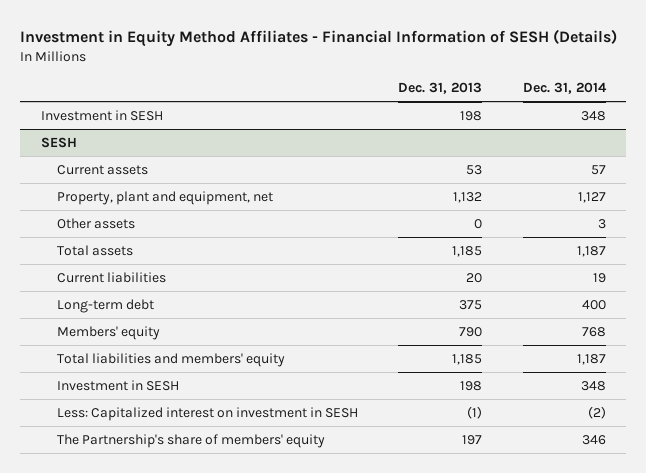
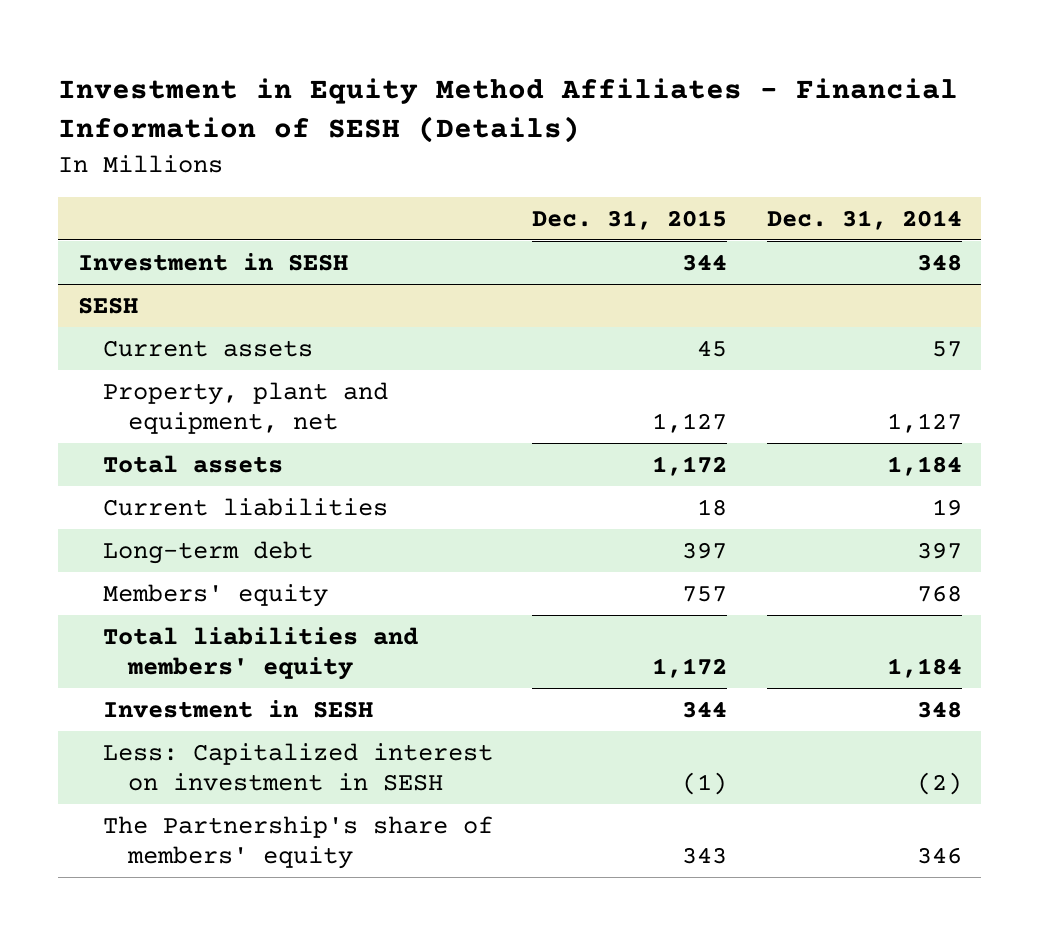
[398,82,483,95] Dec. 31, 2013 -> none
none -> [532,209,728,230] Dec. 31, 2015
[56,217,135,229] Other assets -> none
[576,245,606,257] 1,187 -> [886,455,962,476] 1,184
[581,299,606,310] 400 -> [916,541,962,559] 397
[576,353,606,365] 1,187 -> [886,658,962,679] 1,184

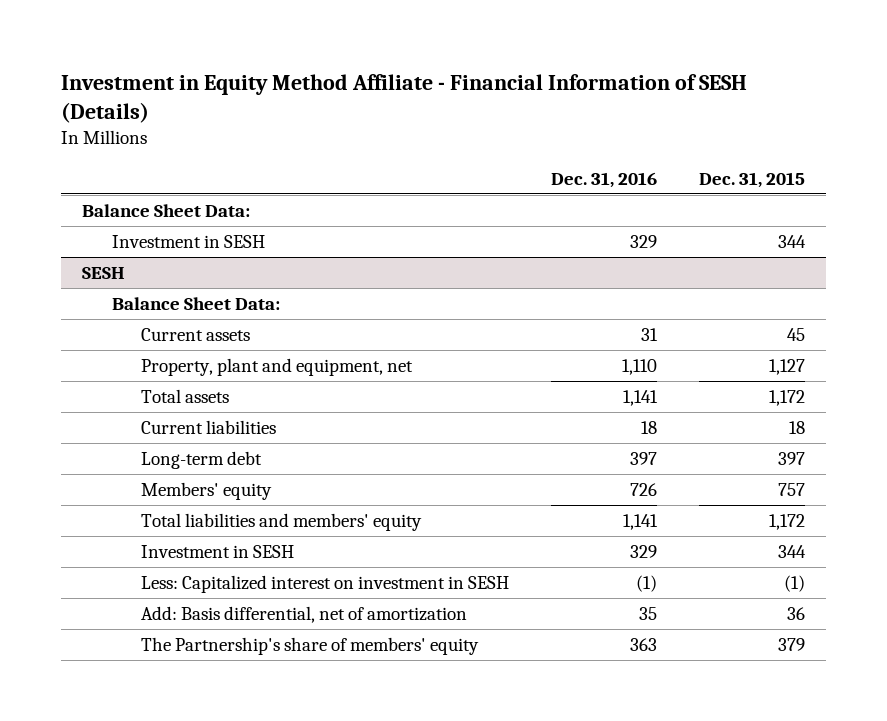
[58,77,959,144] Investment in Equity Method Affiliates - Financial Information of SESH (Details) -> [60,73,747,124] Investment in Equity Method Affiliate - Financial Information of SESH (Details)
[766,209,962,230] Dec. 31, 2014 -> none
none -> [551,171,658,188] Dec. 31, 2016
none -> [81,203,250,217] Balance Sheet Data:
none -> [111,296,280,310] Balance Sheet Data:
none -> [141,605,468,623] Add: Basis differential, net of amortization
[682,847,728,865] 343 -> [778,637,806,651] 379

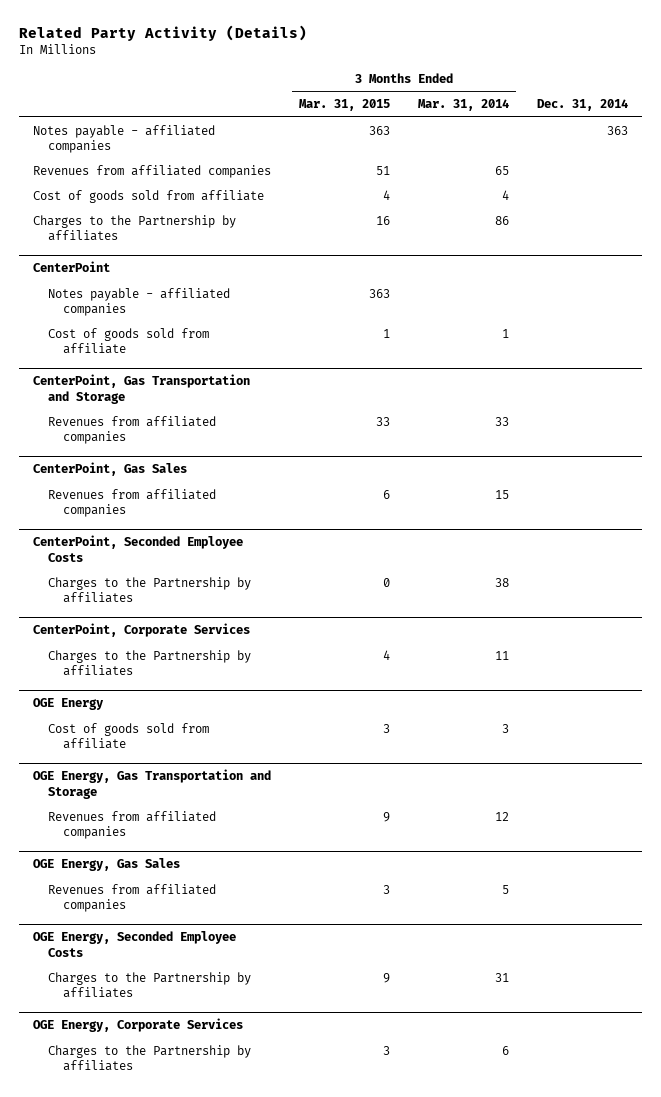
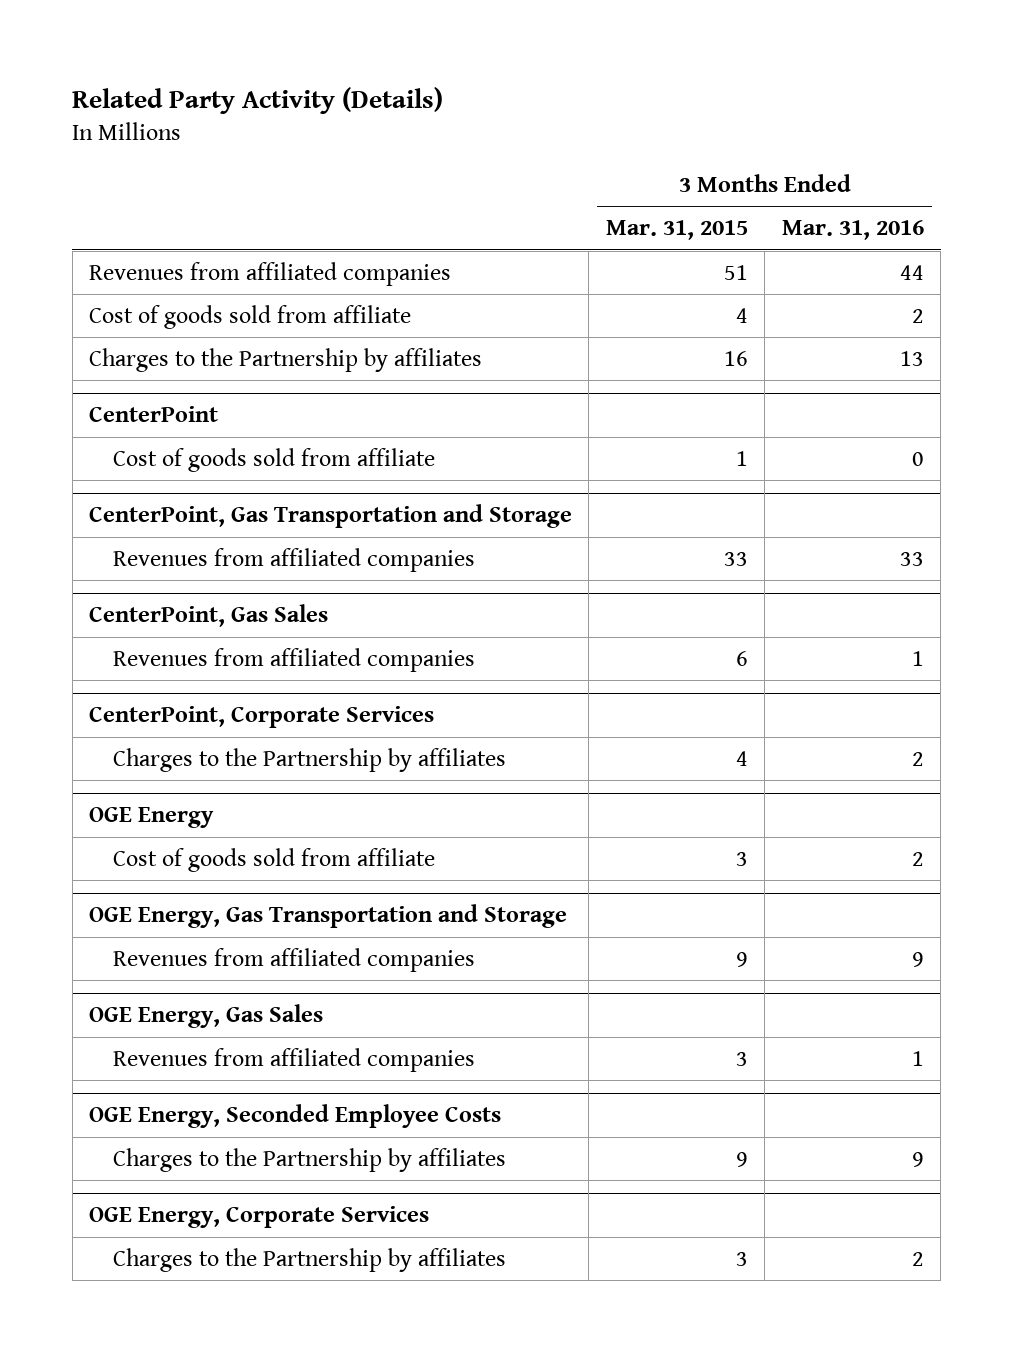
[417,99,509,112] Mar. 31, 2014 -> none
[536,99,628,112] Dec. 31, 2014 -> none
none -> [781,220,924,241] Mar. 31, 2016
[32,124,215,153] Notes payable - affiliated companies -> none
[47,287,230,316] Notes payable - affiliated companies -> none
[32,535,243,562] CenterPoint, Seconded Employee Costs -> none
[47,576,251,603] Charges to the Partnership by affiliates -> none

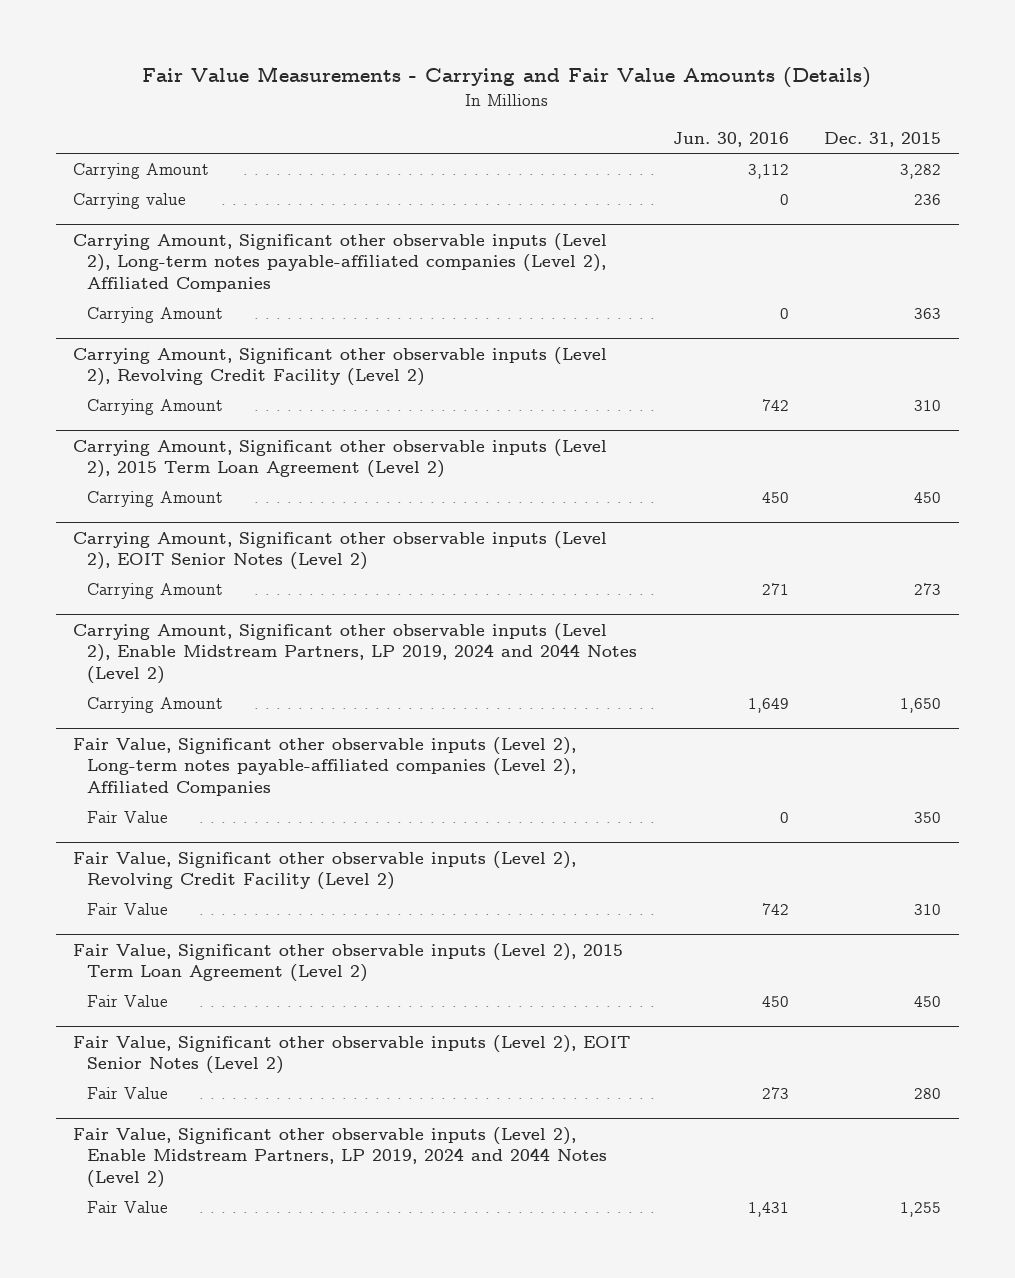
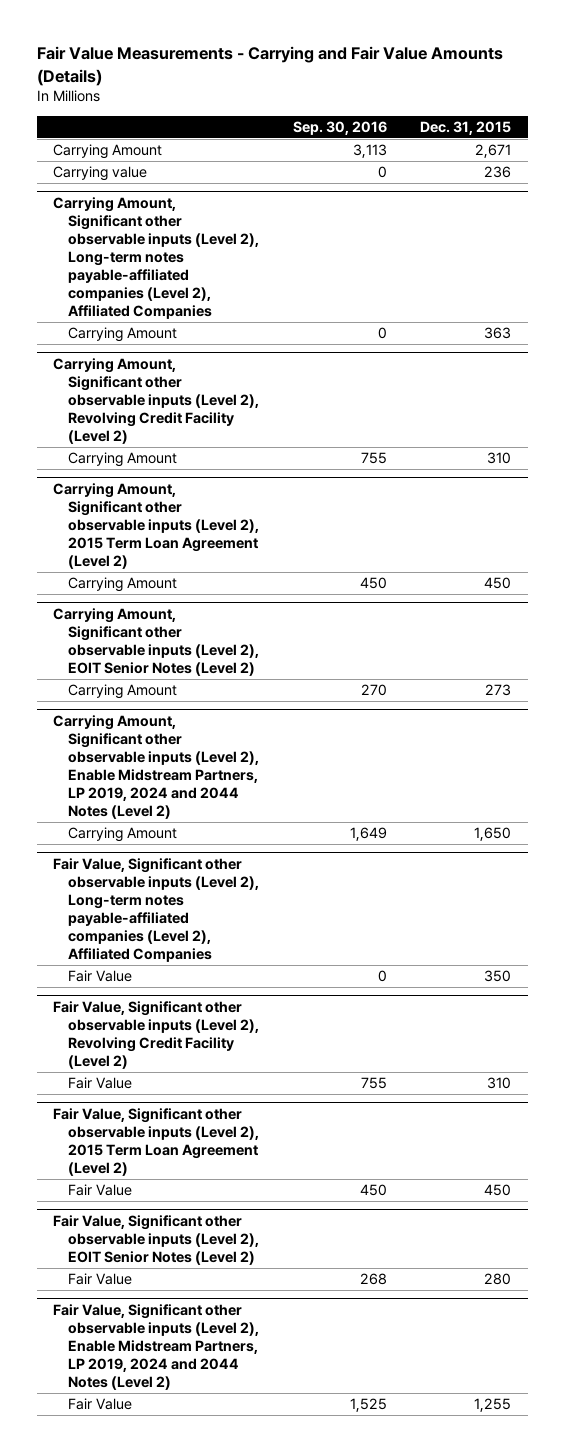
[672,132,789,148] Jun. 30, 2016 -> none
none -> [292,121,387,136] Sep. 30, 2016
[900,164,942,180] 3,282 -> [475,144,512,159] 2,671

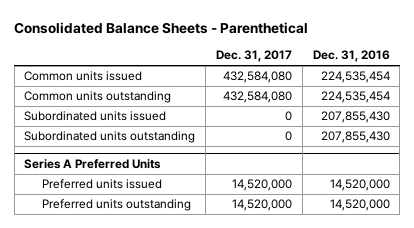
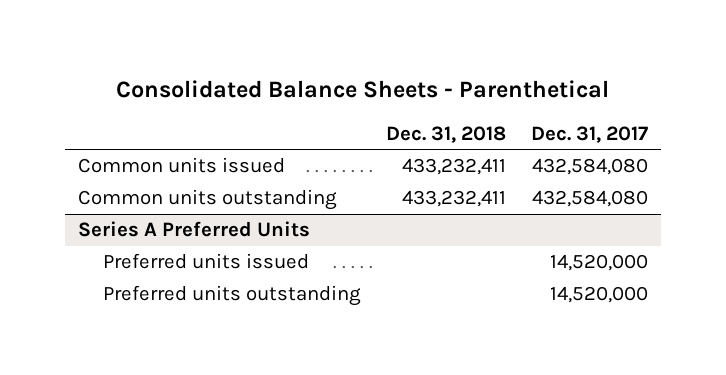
[312,50,390,63] Dec. 31, 2016 -> none
none -> [385,125,506,143] Dec. 31, 2018
[24,111,167,122] Subordinated units issued -> none
[24,131,196,144] Subordinated units outstanding -> none

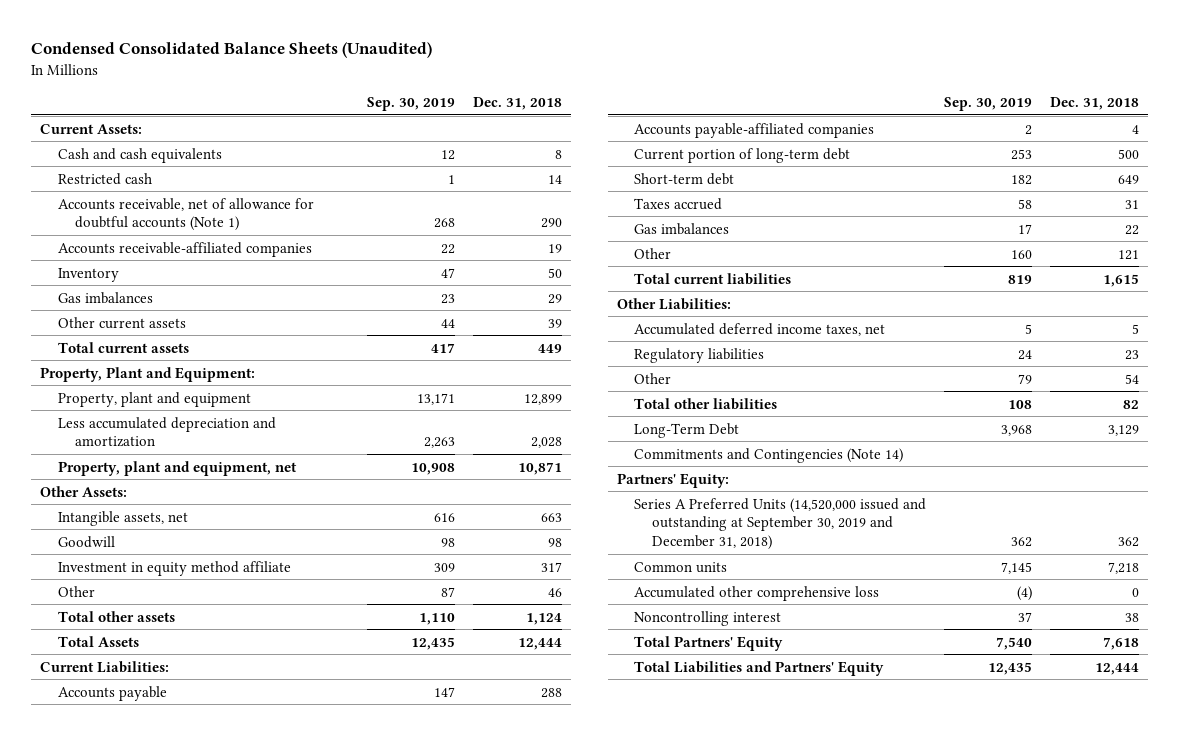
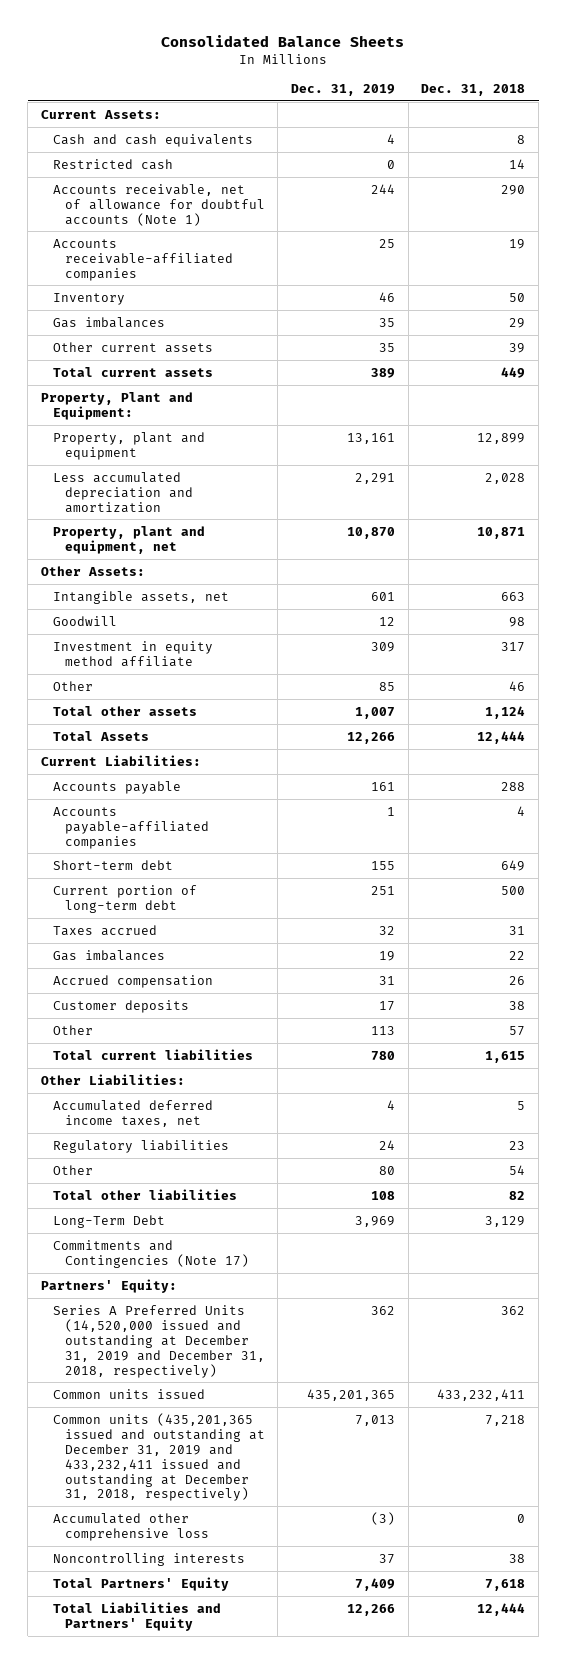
[31,42,433,59] Condensed Consolidated Balance Sheets (Unaudited) -> [161,34,405,47] Consolidated Balance Sheets
[367,97,456,112] Sep. 30, 2019 -> none
none -> [290,83,395,96] Dec. 31, 2019
[634,147,851,163] Current portion of long-term debt -> [52,884,197,913] Current portion of long-term debt
none -> [52,974,213,988] Accrued compensation
none -> [52,999,189,1013] Customer deposits
[1117,249,1139,260] 121 -> [509,1025,526,1036] 57
[634,447,904,463] Commitments and Contingencies (Note 14) -> [52,1239,249,1268] Commitments and Contingencies (Note 17)
[634,497,927,551] Series A Preferred Units (14,520,000 issued and outstanding at September 30, 2019 and December 31, 2018) -> [52,1304,265,1378] Series A Preferred Units (14,520,000 issued and outstanding at December 31, 2019 and December 31, 2018, respectively)
none -> [52,1388,205,1399] Common units issued
[634,561,728,573] Common units -> [52,1412,265,1502] Common units (435,201,365 issued and outstanding at December 31, 2019 and 433,232,411 issued and outstanding at December 31, 2018, respectively)
[634,610,782,626] Noncontrolling interest -> [52,1552,245,1566] Noncontrolling interests

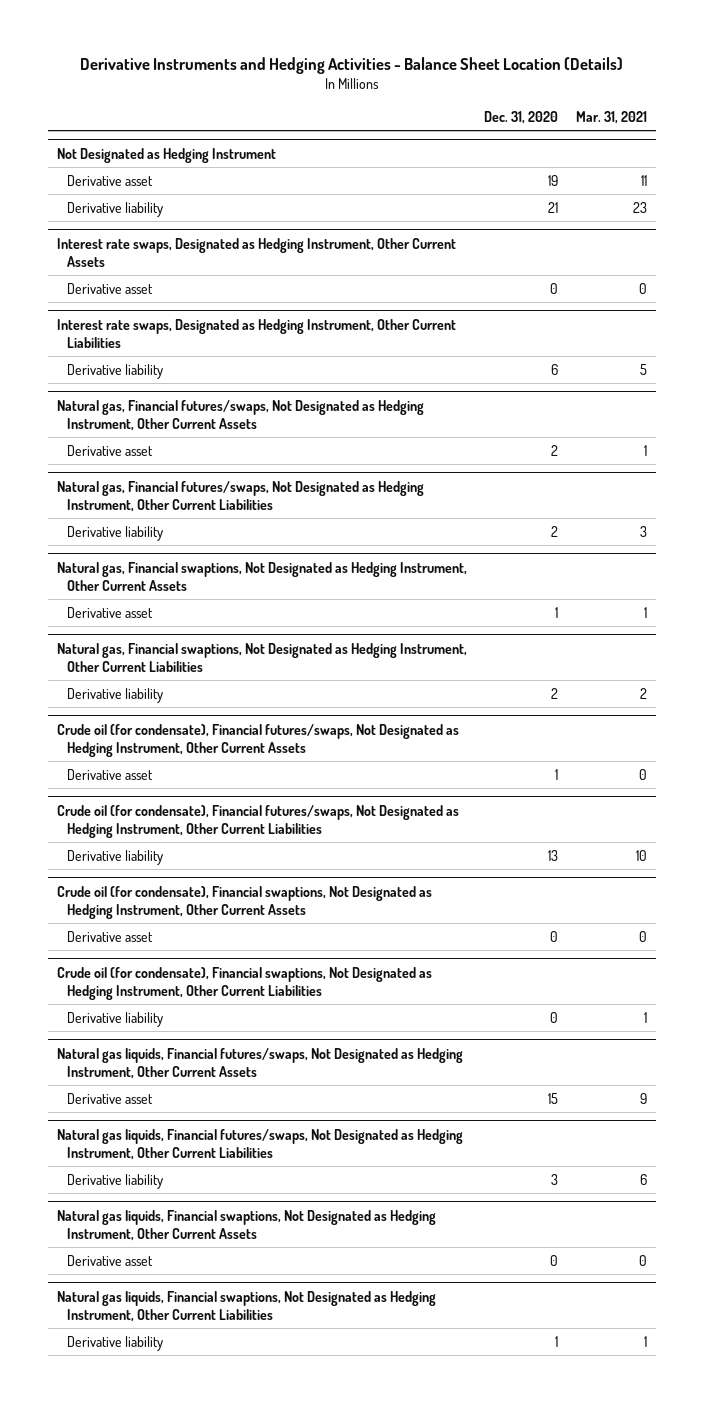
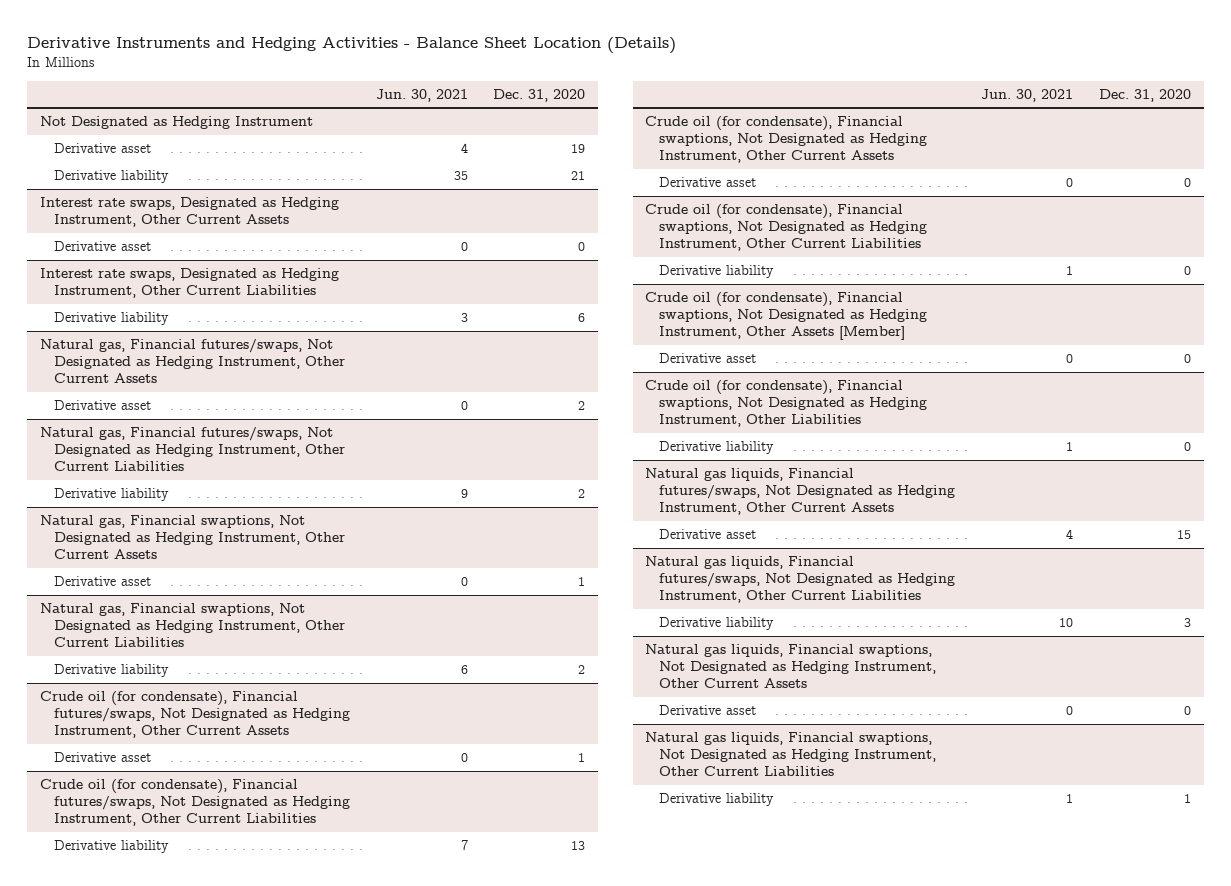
[576,110,648,124] Mar. 31, 2021 -> none
none -> [375,88,468,102] Jun. 30, 2021
none -> [645,292,928,340] Crude oil (for condensate), Financial swaptions, Not Designated as Hedging Instrument, Other Assets [Member]
none -> [659,353,757,364] Derivative asset
none -> [645,380,928,427] Crude oil (for condensate), Financial swaptions, Not Designated as Hedging Instrument, Other Liabilities
none -> [659,441,775,455] Derivative liability

